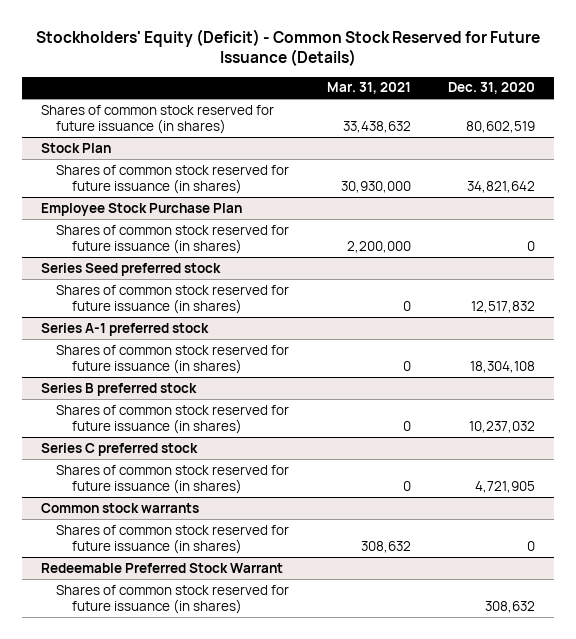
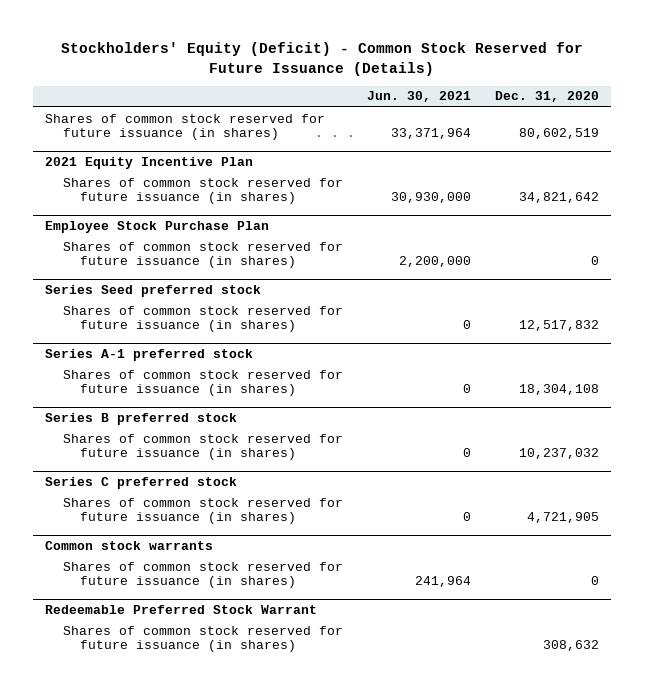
[326,82,411,95] Mar. 31, 2021 -> none
none -> [366,91,471,103] Jun. 30, 2021
[40,142,111,153] Stock Plan -> [45,157,254,170] 2021 Equity Incentive Plan

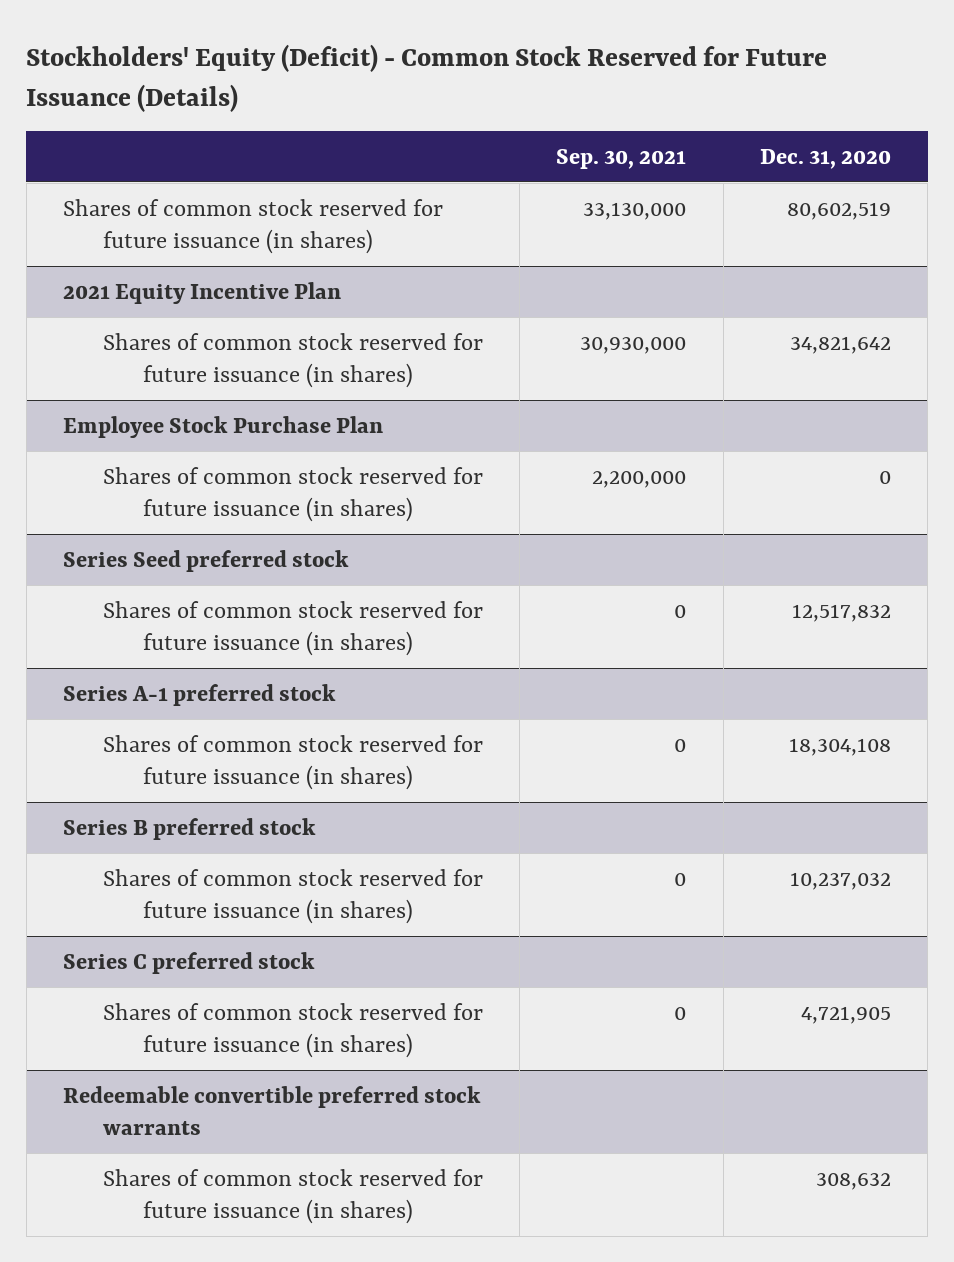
[366,91,471,103] Jun. 30, 2021 -> none
none -> [556,148,687,169] Sep. 30, 2021
[45,541,214,551] Common stock warrants -> none
[62,561,343,589] Shares of common stock reserved for future issuance (in shares) -> none
[45,605,318,615] Redeemable Preferred Stock Warrant -> [63,1085,482,1136] Redeemable convertible preferred stock warrants

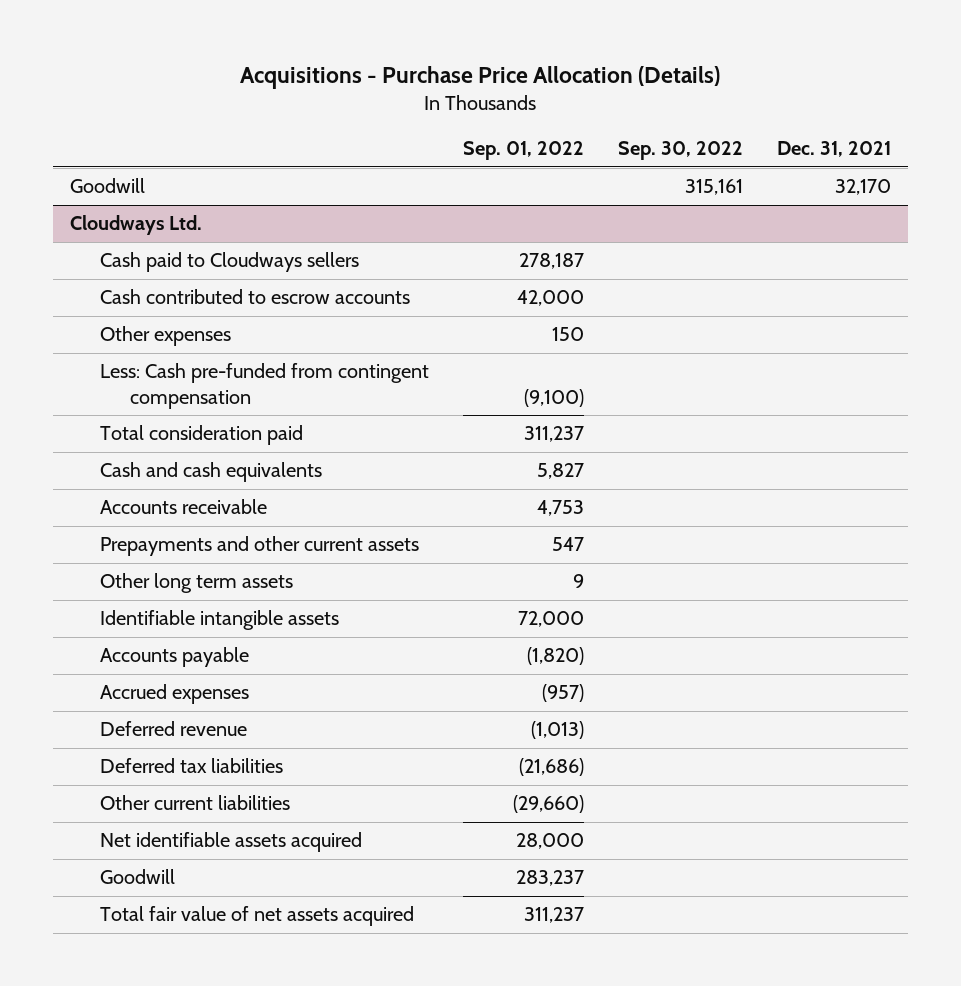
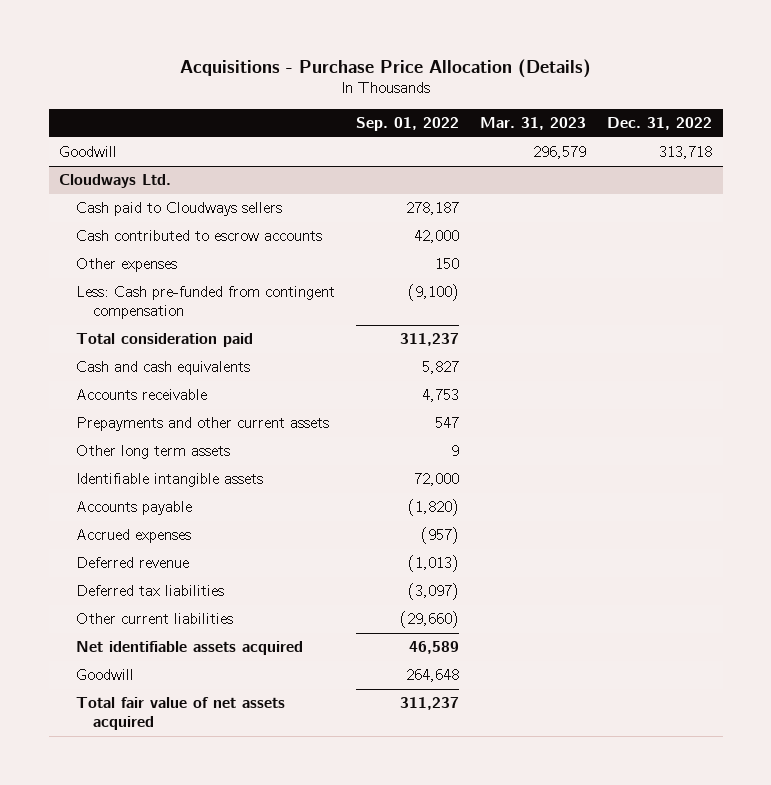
[618,141,744,161] Sep. 30, 2022 -> none
[777,141,892,158] Dec. 31, 2021 -> none
none -> [480,116,587,130] Mar. 31, 2023
none -> [607,116,713,130] Dec. 31, 2022
[518,758,584,777] (21,686) -> [408,583,460,601] (3,097)
[515,833,584,850] 28,000 -> [409,641,460,655] 46,589
[515,870,584,887] 283,237 -> [406,669,460,683] 264,648

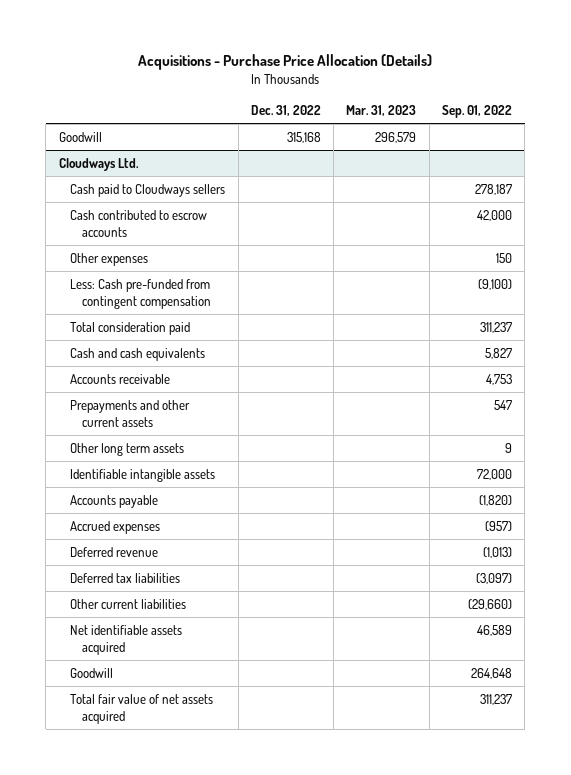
[659,146,713,160] 313,718 -> [286,131,321,143] 315,168

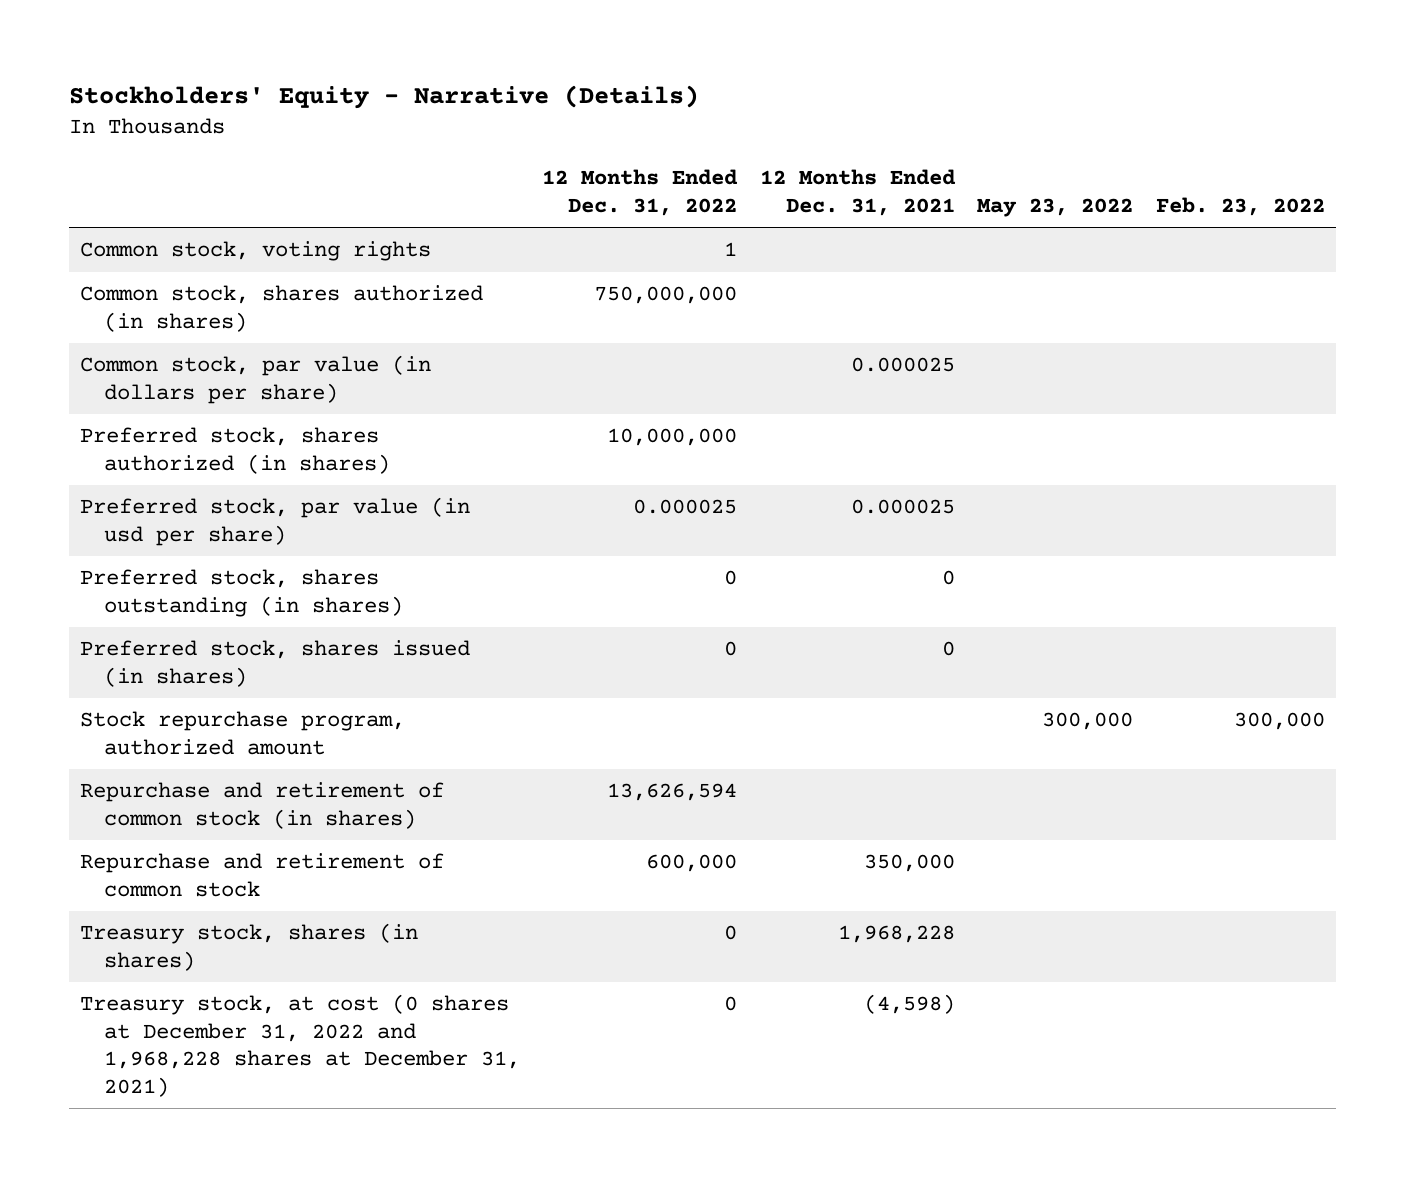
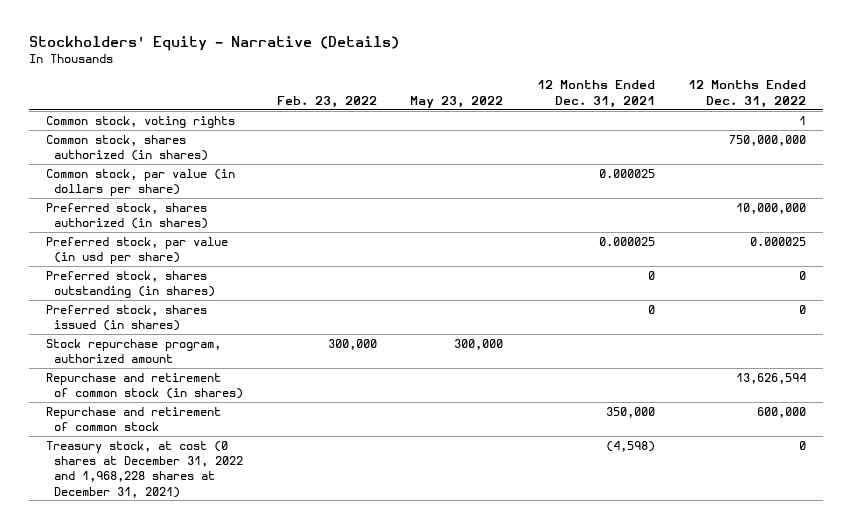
[79,923,418,971] Treasury stock, shares (in shares) -> none

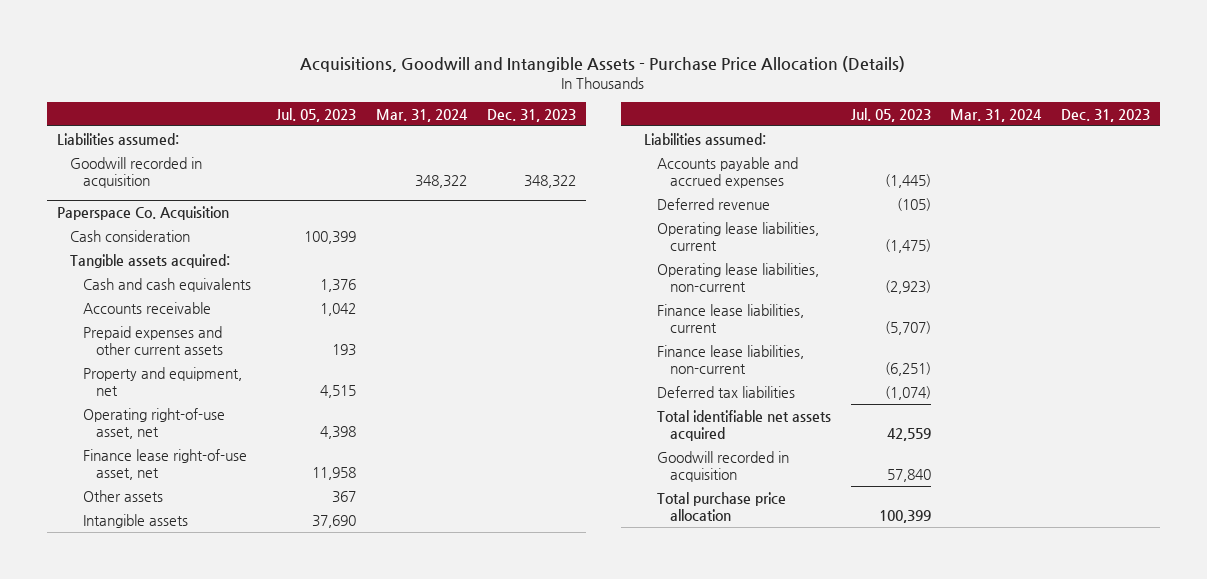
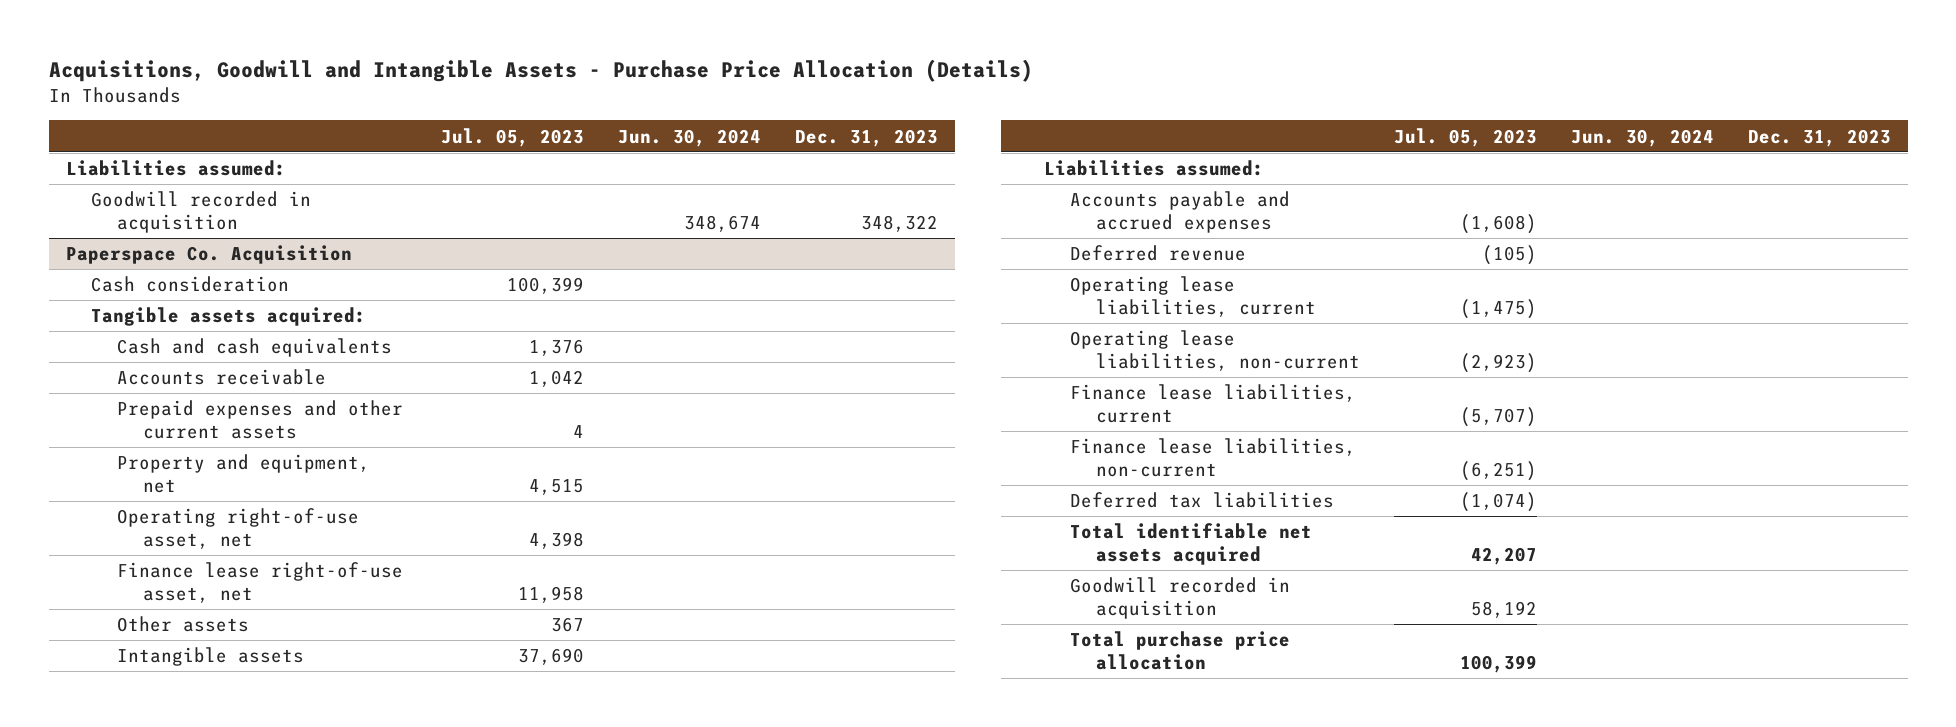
[376,108,469,122] Mar. 31, 2024 -> none
none -> [618,128,762,147] Jun. 30, 2024
[332,344,357,357] 193 -> [573,424,585,438] 4
[884,174,931,189] (1,445) -> [1459,213,1537,234] (1,608)
[886,428,931,442] 42,559 -> [1470,546,1537,565] 42,207
[886,469,931,483] 57,840 -> [1470,600,1537,618] 58,192

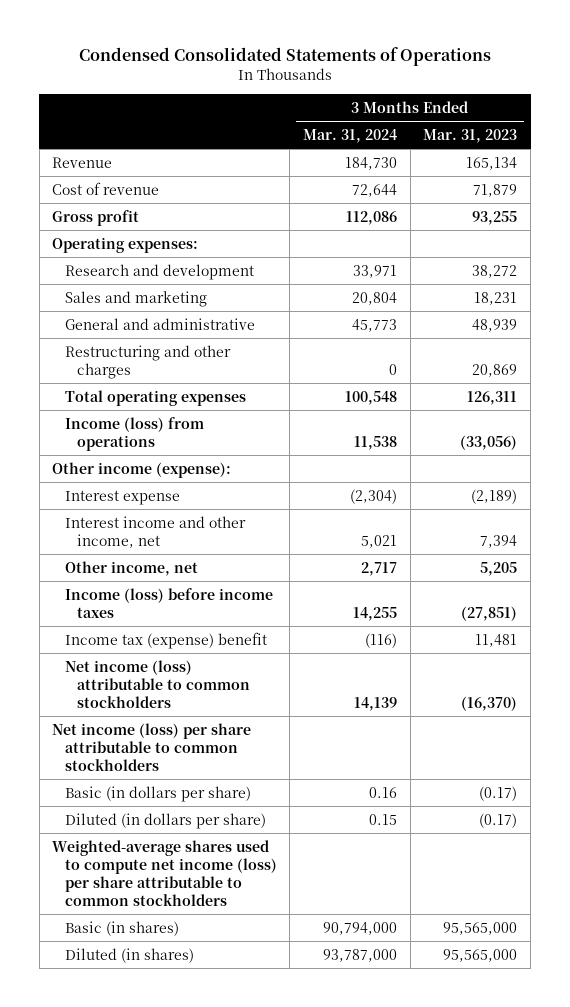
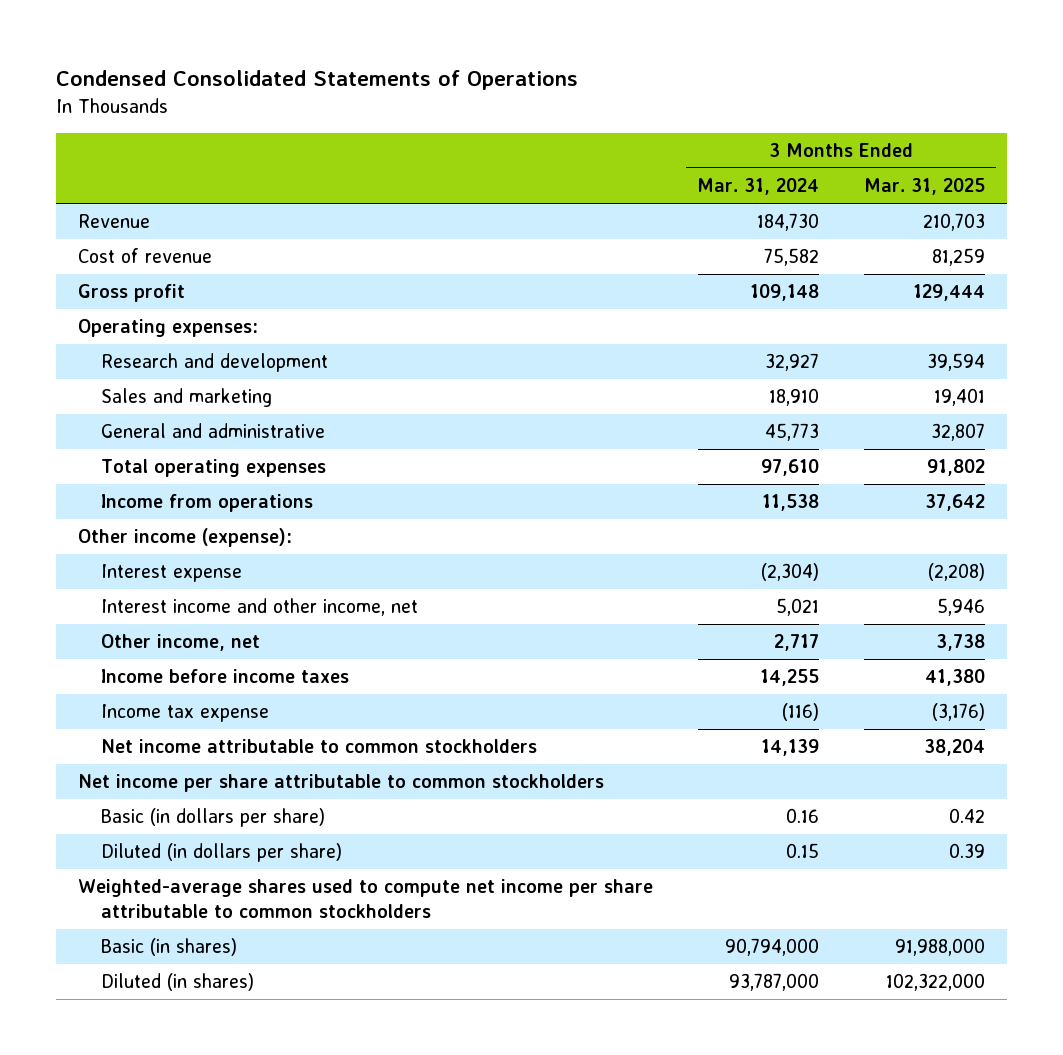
[423,128,518,143] Mar. 31, 2023 -> none
none -> [864,178,986,196] Mar. 31, 2025
[352,183,398,197] 72,644 -> [764,248,820,267] 75,582
[346,210,398,225] 112,086 -> [750,284,820,302] 109,148
[353,264,398,278] 33,971 -> [765,353,820,372] 32,927
[352,291,398,305] 20,804 -> [769,388,820,407] 18,910
[64,344,231,379] Restructuring and other charges -> none
[345,390,398,405] 100,548 -> [761,459,820,477] 97,610
[64,416,204,451] Income (loss) from operations -> [101,494,314,513] Income from operations
[64,587,273,618] Income (loss) before income taxes -> [101,669,350,684] Income before income taxes
[64,631,267,649] Income tax (expense) benefit -> [101,704,270,723] Income tax expense
[64,659,251,708] Net income (loss) attributable to common stockholders -> [101,739,538,754] Net income attributable to common stockholders
[52,722,252,771] Net income (loss) per share attributable to common stockholders -> [78,774,605,793] Net income per share attributable to common stockholders
[52,839,277,906] Weighted-average shares used to compute net income (loss) per share attributable to common stockholders -> [78,879,654,918] Weighted-average shares used to compute net income per share attributable to common stockholders

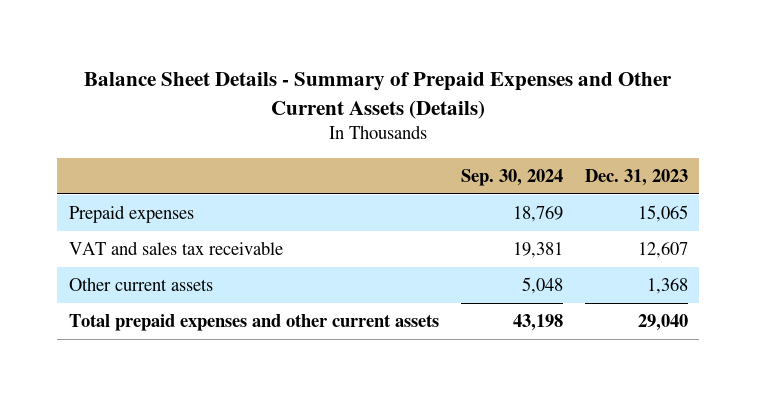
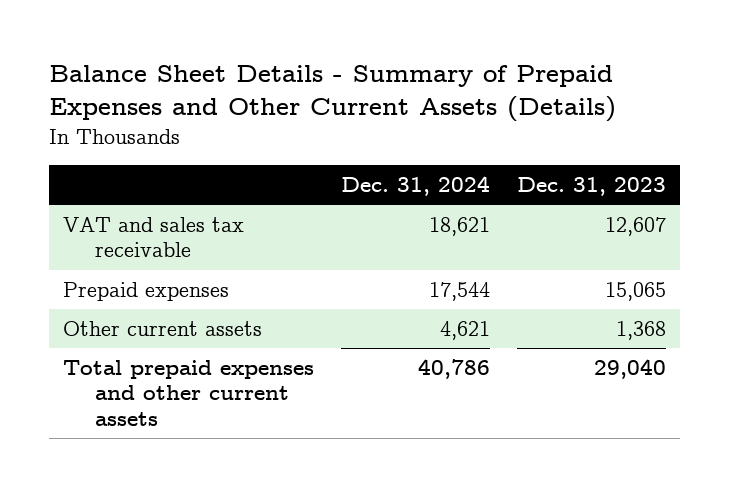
[460,168,563,186] Sep. 30, 2024 -> none
none -> [341,176,491,197] Dec. 31, 2024
[68,204,194,223] Prepaid expenses -> [63,281,230,301] Prepaid expenses

